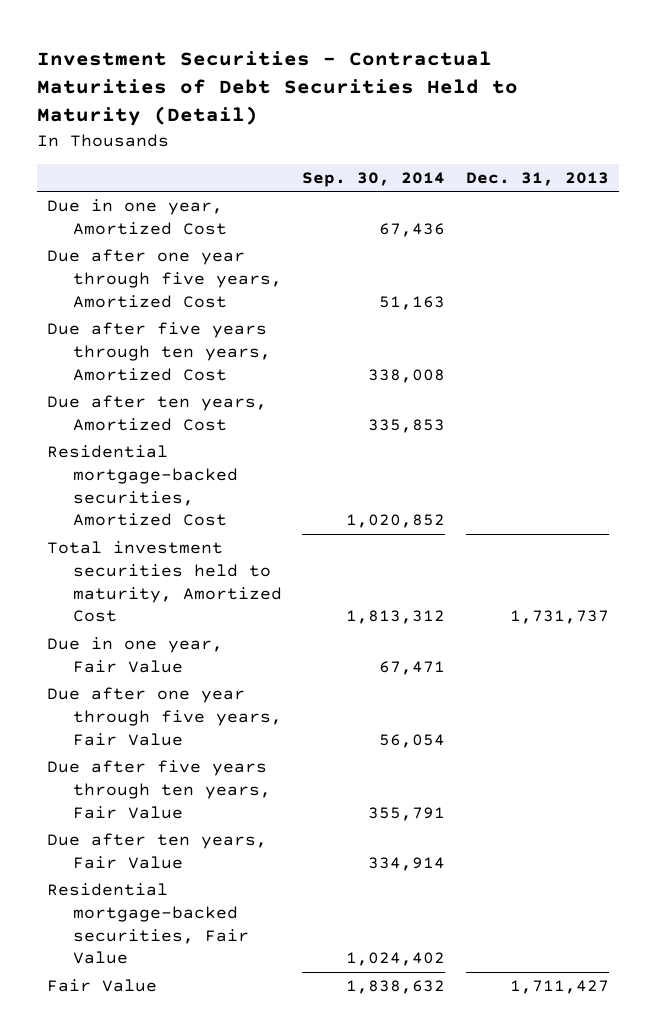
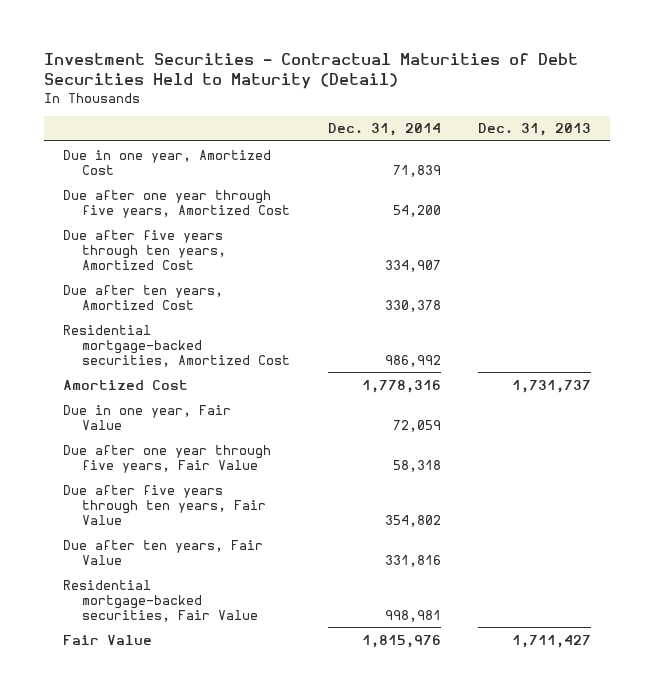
[302,171,446,187] Sep. 30, 2014 -> none
none -> [327,123,441,137] Dec. 31, 2014
[47,541,282,623] Total investment securities held to maturity, Amortized Cost -> [63,379,189,390] Amortized Cost

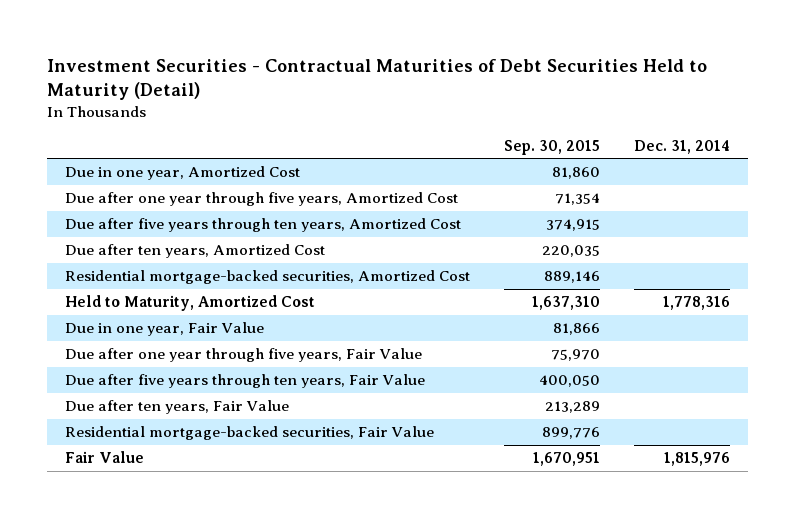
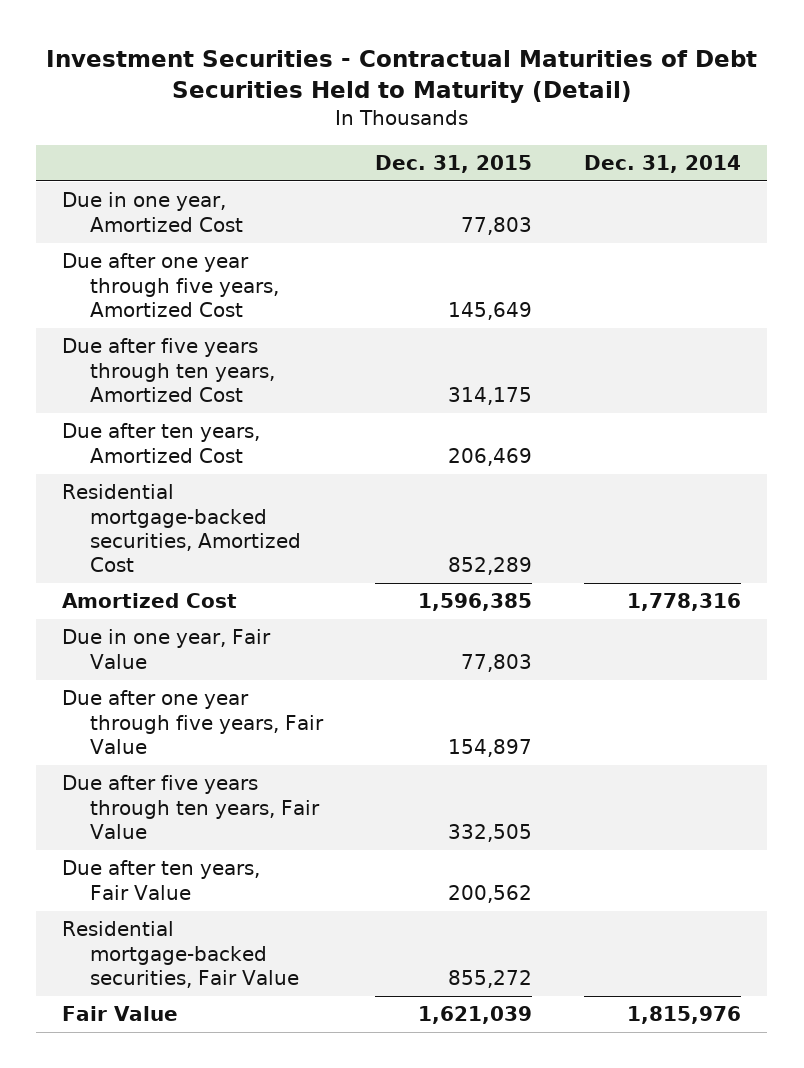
[504,139,601,155] Sep. 30, 2015 -> none
none -> [375,155,533,174] Dec. 31, 2015
[64,295,315,312] Held to Maturity, Amortized Cost -> [62,593,238,609] Amortized Cost

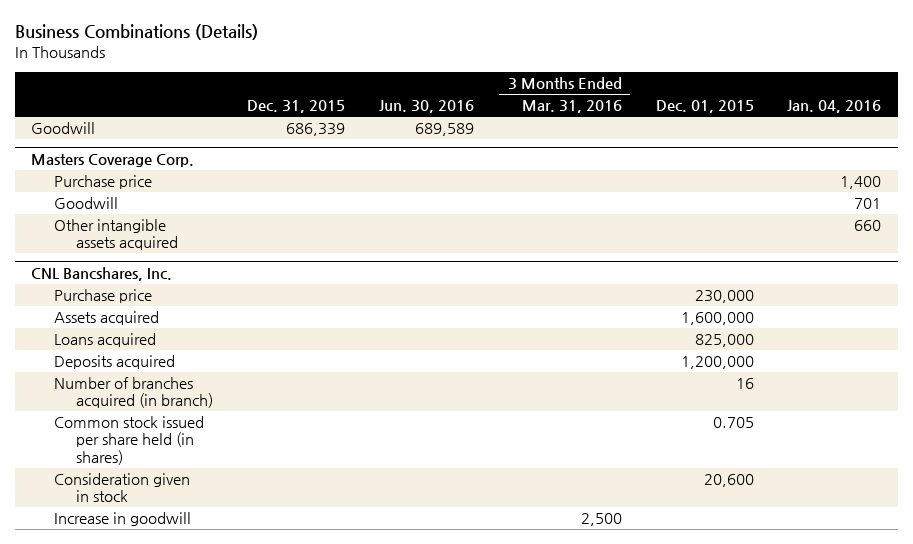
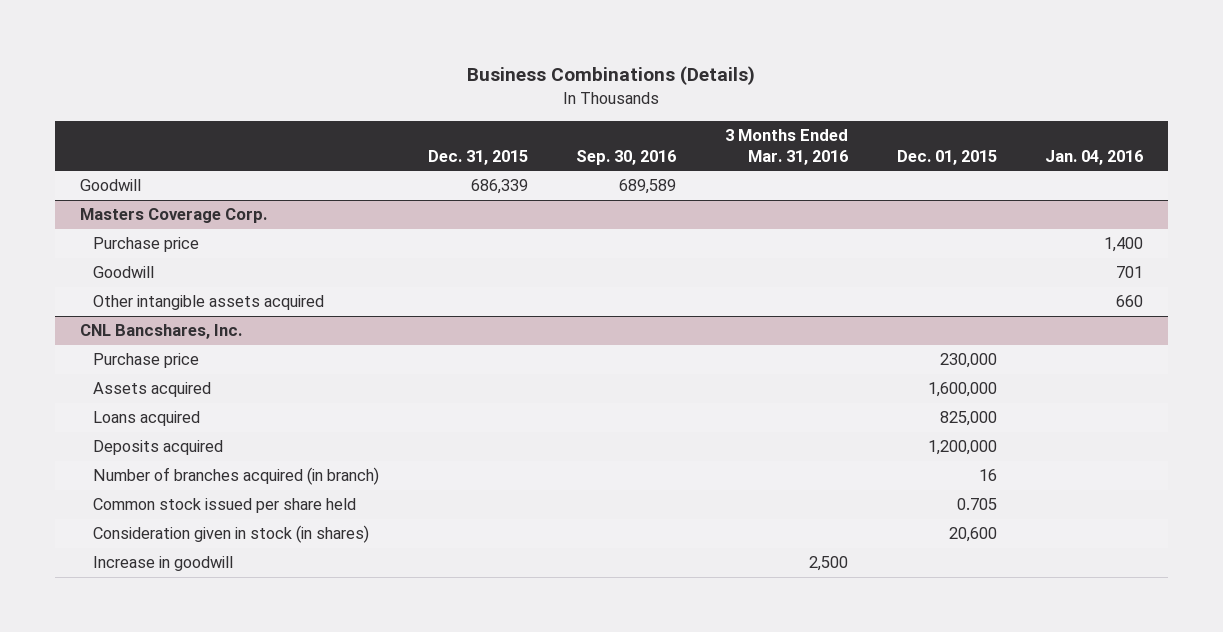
[378,100,474,114] Jun. 30, 2016 -> none
none -> [576,149,677,165] Sep. 30, 2016
[53,416,204,465] Common stock issued per share held (in shares) -> [93,498,357,514] Common stock issued per share held
[53,473,190,503] Consideration given in stock -> [93,525,370,544] Consideration given in stock (in shares)

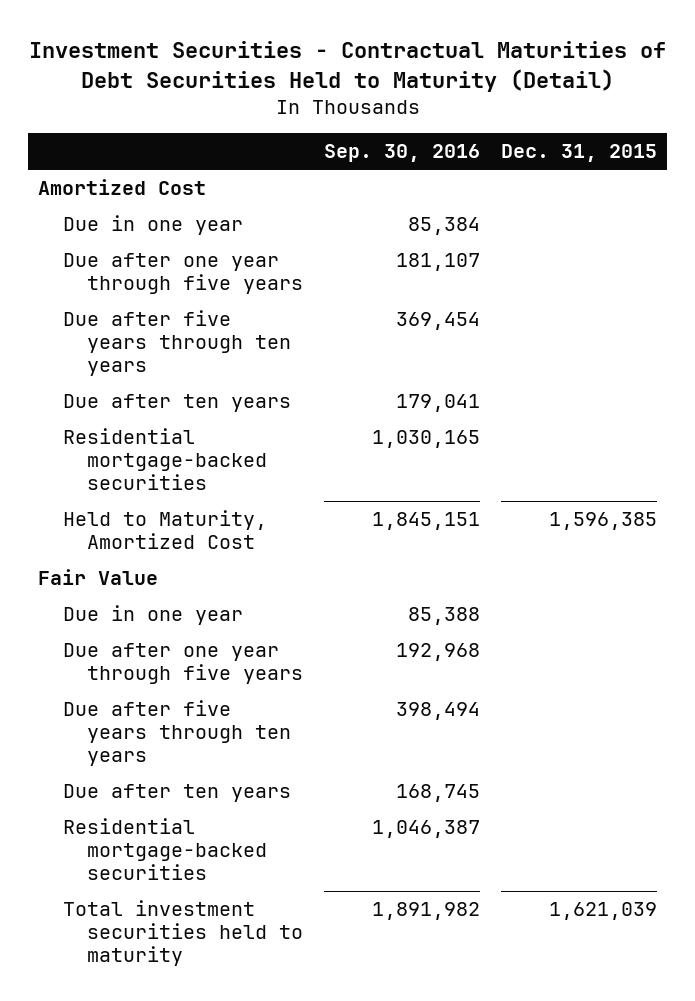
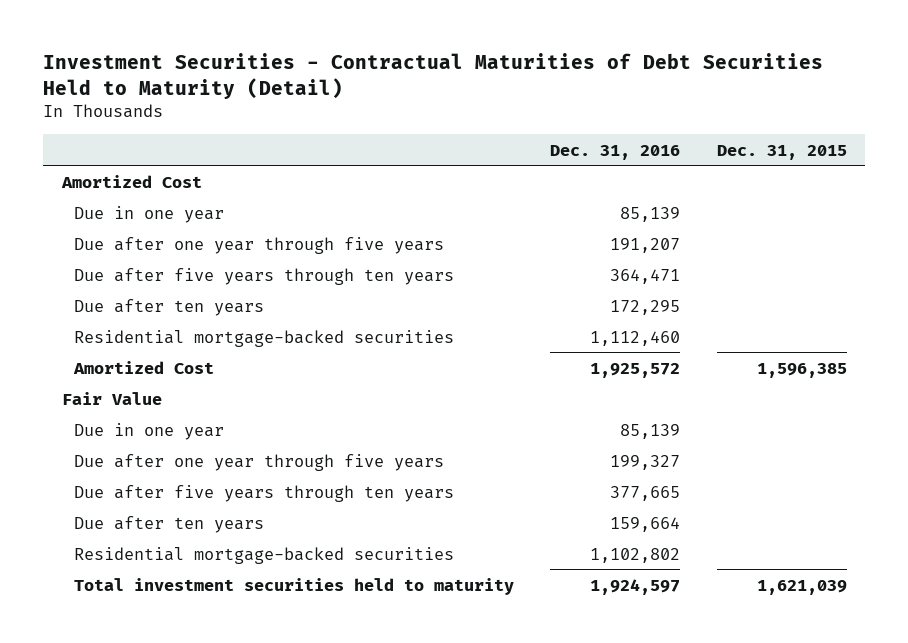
[323,144,480,163] Sep. 30, 2016 -> none
none -> [550,144,681,160] Dec. 31, 2016
[62,510,267,550] Held to Maturity, Amortized Cost -> [72,360,214,374] Amortized Cost

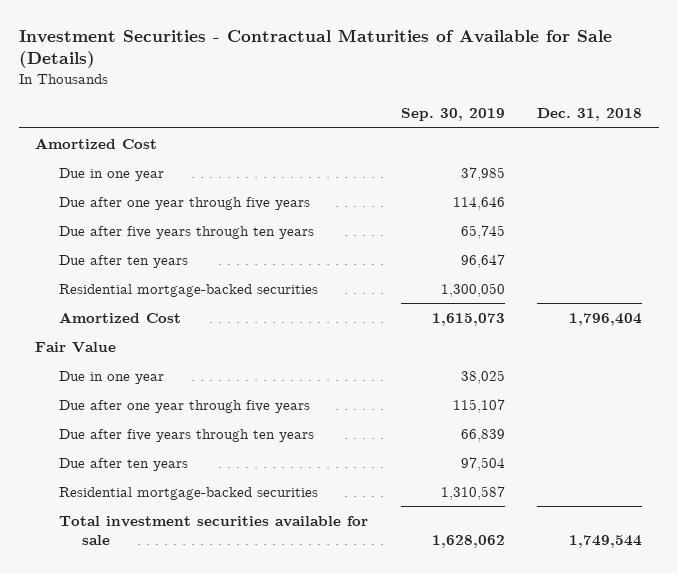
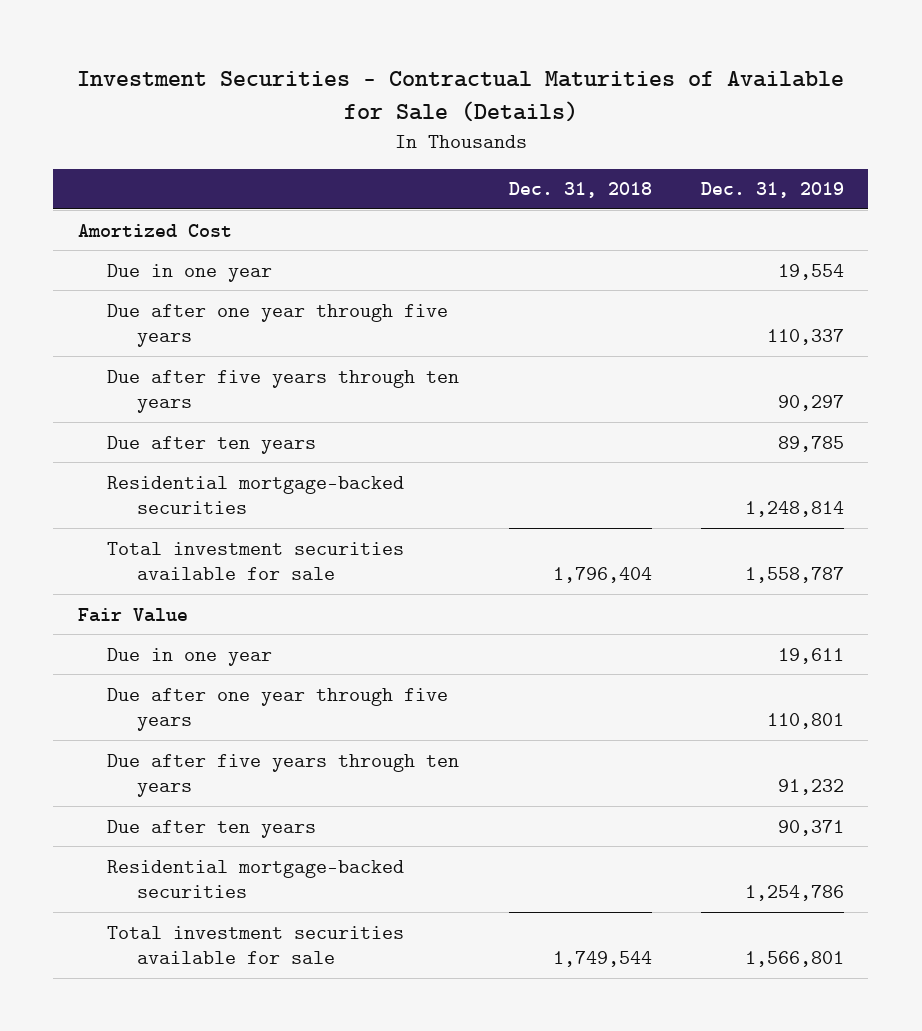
[400,108,505,122] Sep. 30, 2019 -> none
none -> [700,182,844,199] Dec. 31, 2019
[58,311,181,323] Amortized Cost -> [107,541,405,581] Total investment securities available for sale

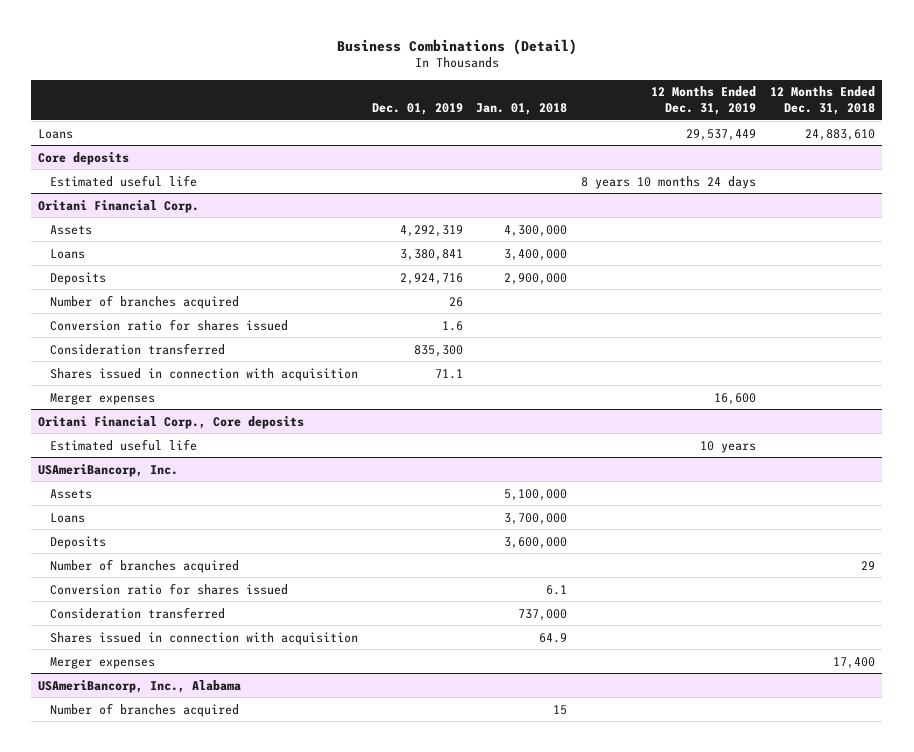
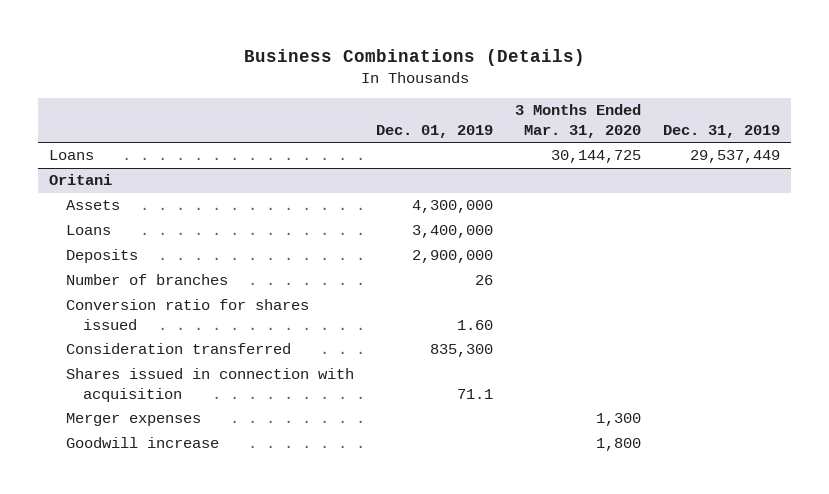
[336,38,577,55] Business Combinations (Detail) -> [243,48,585,66] Business Combinations (Details)
[476,102,568,115] Jan. 01, 2018 -> none
[651,86,757,115] 12 Months Ended Dec. 31, 2019 -> none
[770,86,876,115] 12 Months Ended Dec. 31, 2018 -> none
none -> [514,104,641,139] 3 Months Ended Mar. 31, 2020
none -> [662,125,780,139] Dec. 31, 2019
[38,151,130,165] Core deposits -> none
[49,174,197,187] Estimated useful life -> none
[38,199,200,213] Oritani Financial Corp. -> [49,174,113,186] Oritani
[399,224,463,237] 4,292,319 -> [411,200,493,214] 4,300,000
[399,248,463,261] 3,380,841 -> [411,225,493,239] 3,400,000
[399,272,463,285] 2,924,716 -> [411,250,493,264] 2,900,000
[49,294,239,309] Number of branches acquired -> [65,274,228,286] Number of branches
[441,320,463,331] 1.6 -> [456,320,493,331] 1.60
[38,415,305,429] Oritani Financial Corp., Core deposits -> none
[49,438,197,451] Estimated useful life -> none
[38,463,179,477] USAmeriBancorp, Inc. -> none
[49,488,92,499] Assets -> none
[49,512,85,523] Loans -> none
[49,535,106,549] Deposits -> none
[49,558,239,573] Number of branches acquired -> none
[49,582,288,595] Conversion ratio for shares issued -> none
[49,606,225,619] Consideration transferred -> none
[49,631,358,645] Shares issued in connection with acquisition -> none
[49,656,155,669] Merger expenses -> none
[38,679,242,693] USAmeriBancorp, Inc., Alabama -> none
[49,702,239,717] Number of branches acquired -> none
none -> [65,437,219,449] Goodwill increase

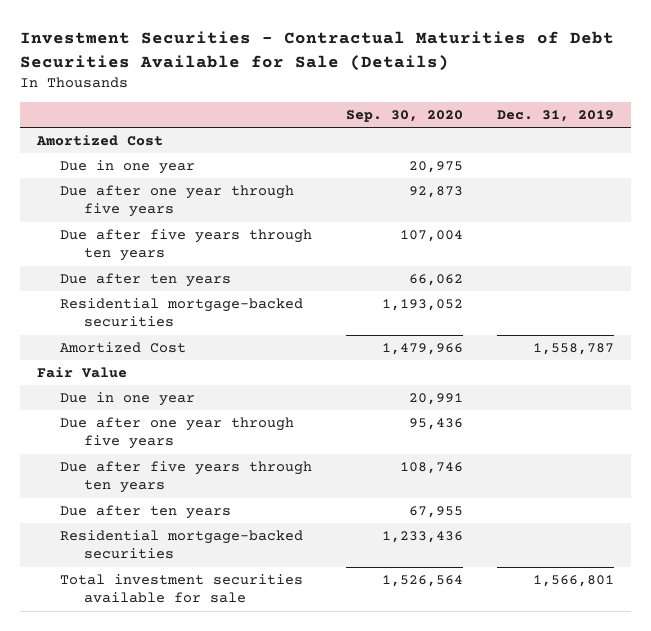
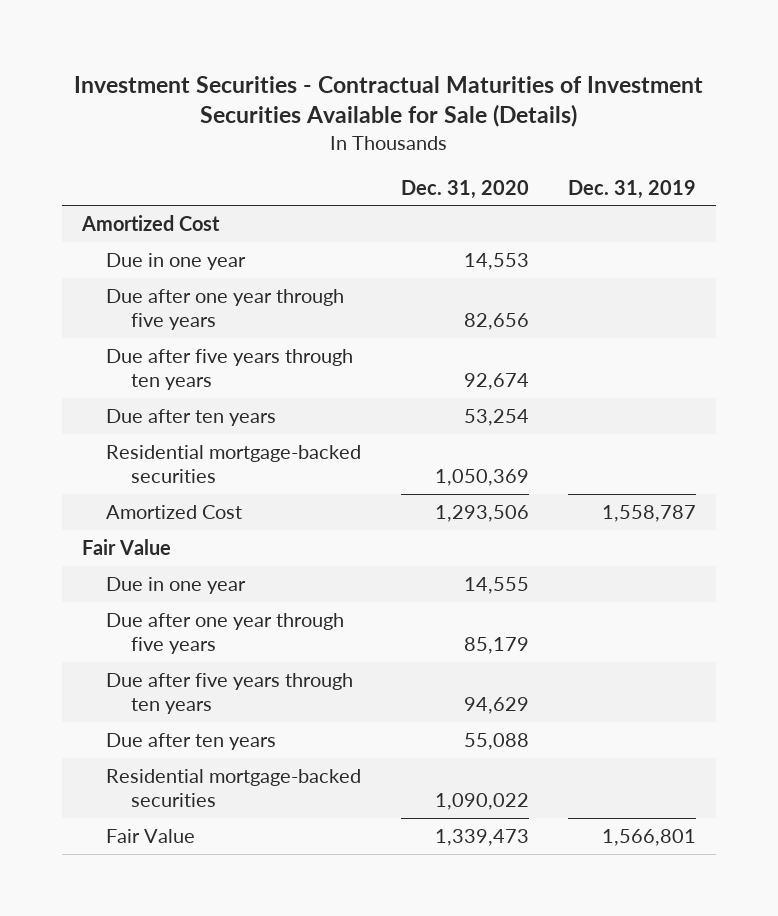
[19,31,614,71] Investment Securities - Contractual Maturities of Debt Securities Available for Sale (Details) -> [73,75,703,128] Investment Securities - Contractual Maturities of Investment Securities Available for Sale (Details)
[346,109,464,122] Sep. 30, 2020 -> none
none -> [400,179,529,199] Dec. 31, 2020
[60,573,304,604] Total investment securities available for sale -> [106,828,196,843] Fair Value

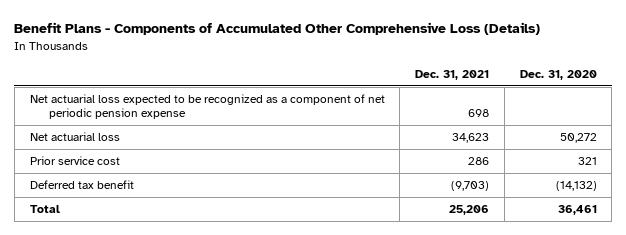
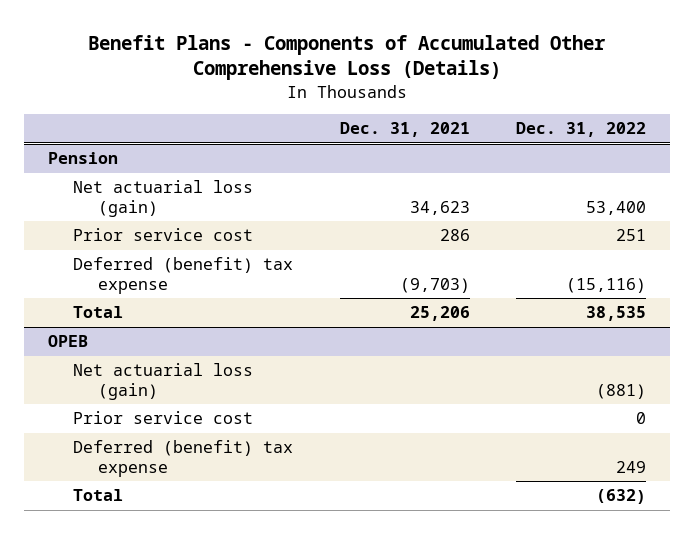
[519,70,597,81] Dec. 31, 2020 -> none
none -> [516,122,647,138] Dec. 31, 2022
[29,94,385,120] Net actuarial loss expected to be recognized as a component of net periodic pension expense -> none
none -> [47,152,118,165] Pension
[29,132,120,142] Net actuarial loss -> [72,180,253,217] Net actuarial loss (gain)
[29,180,134,190] Deferred tax benefit -> [72,257,293,294] Deferred (benefit) tax expense
none -> [47,335,88,348] OPEB
none -> [72,363,253,400] Net actuarial loss (gain)
none -> [72,411,253,425] Prior service cost
none -> [72,440,293,477] Deferred (benefit) tax expense
none -> [72,489,123,502] Total

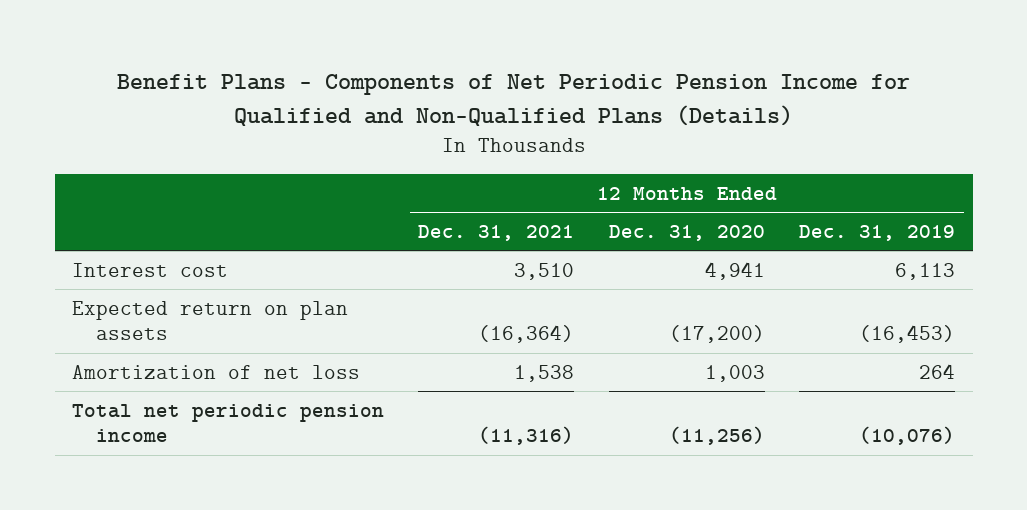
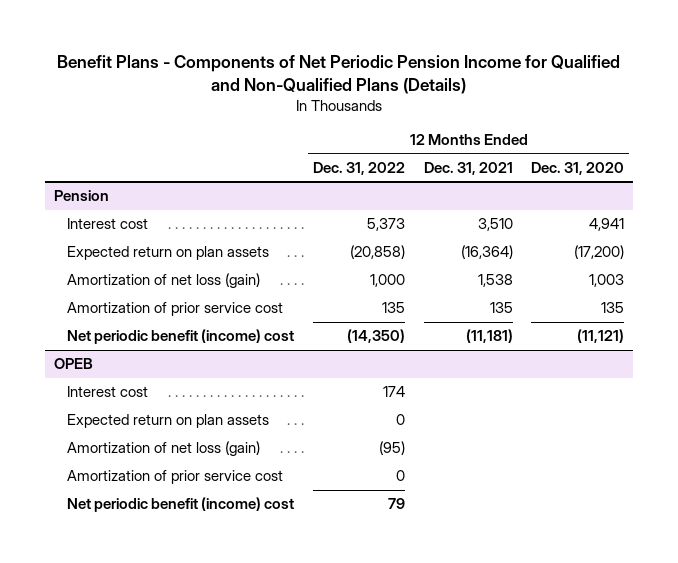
[799,224,956,241] Dec. 31, 2019 -> none
none -> [313,161,406,175] Dec. 31, 2022
none -> [53,190,109,202] Pension
[71,364,360,379] Amortization of net loss -> [67,273,261,289] Amortization of net loss (gain)
none -> [67,302,284,317] Amortization of prior service cost
[71,403,384,443] Total net periodic pension income -> [67,329,295,345] Net periodic benefit (income) cost
[478,426,575,446] (11,316) -> [465,329,513,344] (11,181)
[668,426,765,446] (11,256) -> [577,329,625,344] (11,121)
none -> [53,358,93,370] OPEB
none -> [67,386,149,398] Interest cost
none -> [67,414,270,429] Expected return on plan assets
none -> [67,441,261,457] Amortization of net loss (gain)
none -> [67,470,284,485] Amortization of prior service cost
none -> [67,497,295,513] Net periodic benefit (income) cost

